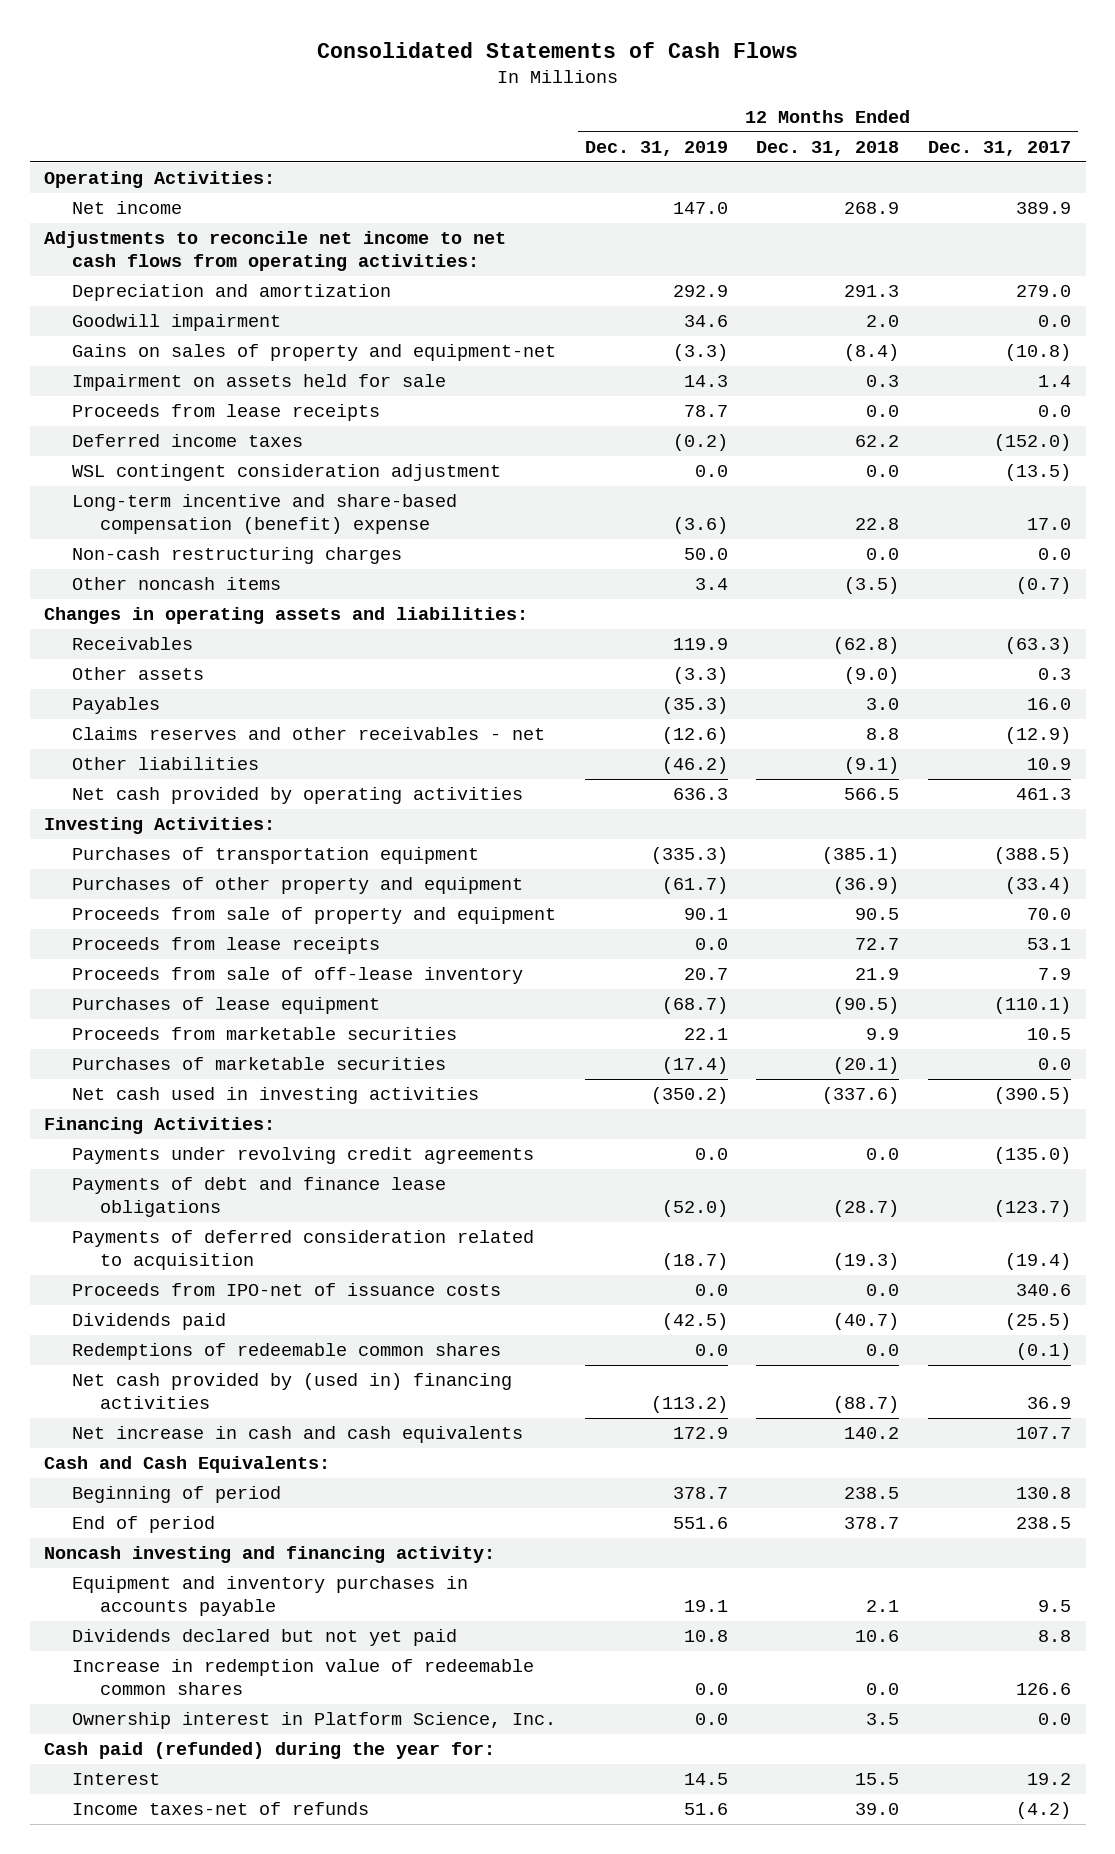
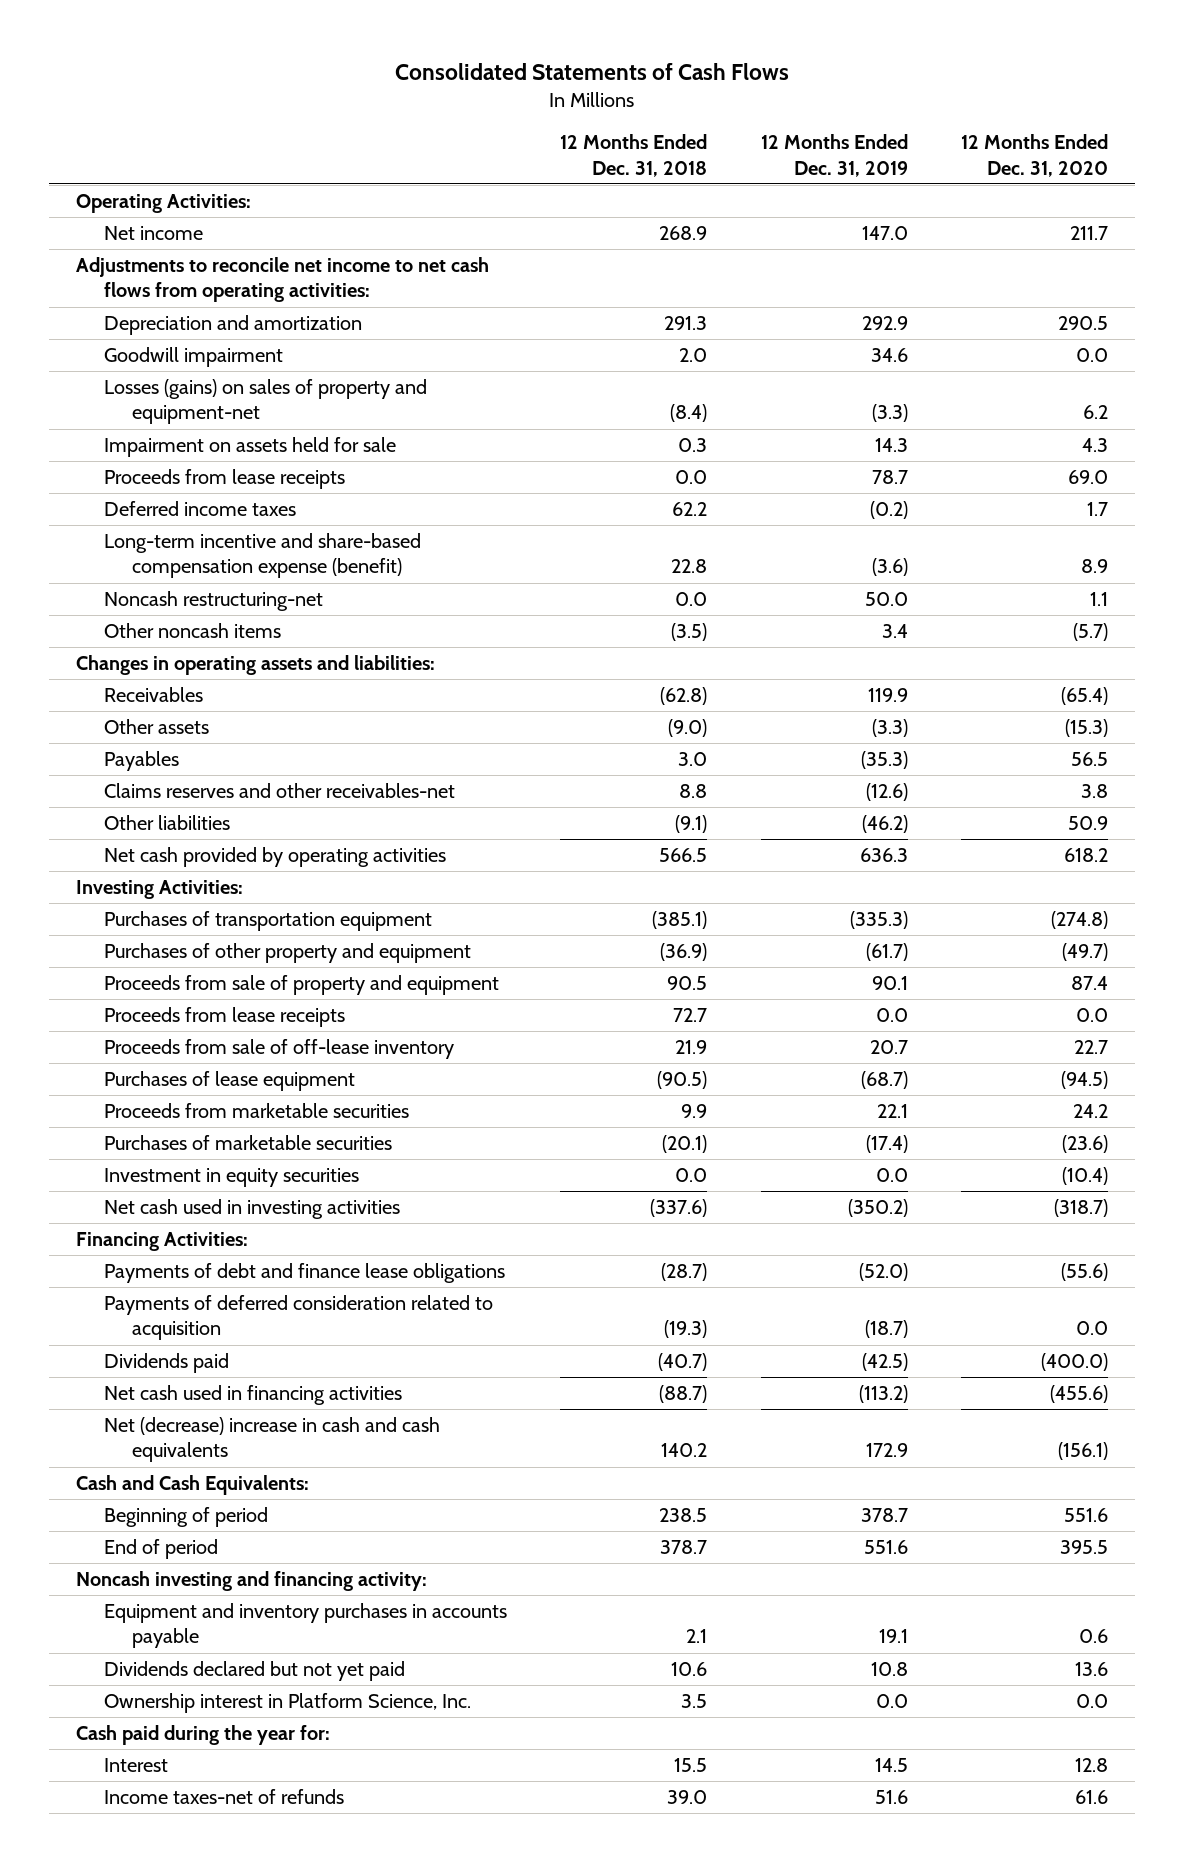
[928,141,1072,157] Dec. 31, 2017 -> none
none -> [961,134,1109,177] 12 Months Ended Dec. 31, 2020
[71,344,556,362] Gains on sales of property and equipment-net -> [103,379,427,425] Losses (gains) on sales of property and equipment-net
[71,464,501,482] WSL contingent consideration adjustment -> none
[71,494,457,534] Long-term incentive and share-based compensation (benefit) expense -> [103,533,421,579] Long-term incentive and share-based compensation expense (benefit)
[71,547,402,565] Non-cash restructuring charges -> [103,591,323,612] Noncash restructuring-net
[71,727,545,741] Claims reserves and other receivables - net -> [103,783,455,799] Claims reserves and other receivables-net
none -> [103,1168,359,1188] Investment in equity securities
[71,1147,534,1165] Payments under revolving credit agreements -> none
[71,1283,501,1297] Proceeds from IPO-net of issuance costs -> none
[71,1343,501,1361] Redemptions of redeemable common shares -> none
[71,1373,512,1409] Net cash provided by (used in) financing activities -> [103,1385,402,1406] Net cash used in financing activities
[71,1426,523,1444] Net increase in cash and cash equivalents -> [103,1417,440,1463] Net (decrease) increase in cash and cash equivalents
[71,1659,534,1695] Increase in redemption value of redeemable common shares -> none
[43,1742,495,1760] Cash paid (refunded) during the year for: -> [75,1725,330,1746] Cash paid during the year for:

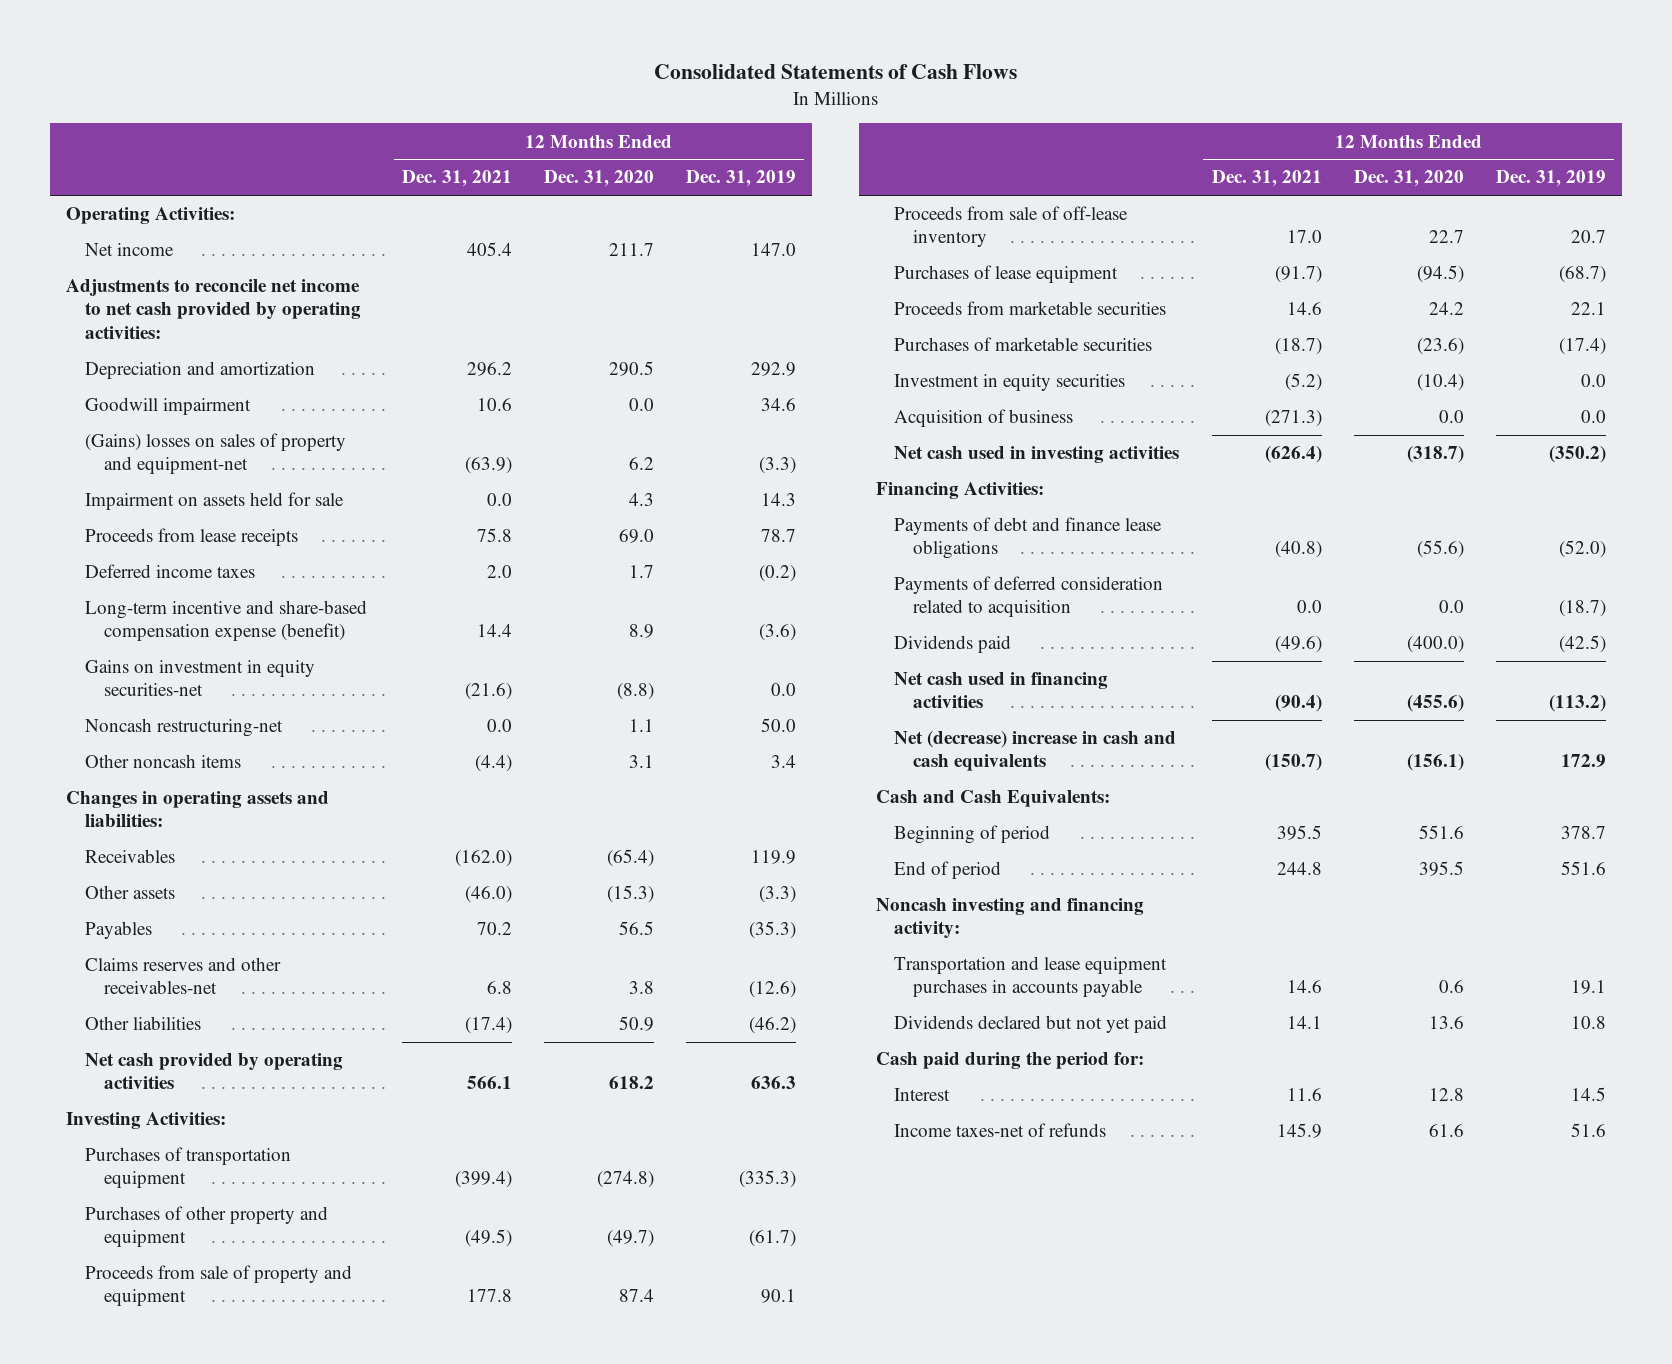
[560,134,708,177] 12 Months Ended Dec. 31, 2018 -> none
none -> [402,170,513,188] Dec. 31, 2021
[75,257,489,303] Adjustments to reconcile net income to net cash flows from operating activities: -> [66,279,361,339] Adjustments to reconcile net income to net cash provided by operating activities:
[103,379,427,425] Losses (gains) on sales of property and equipment-net -> [84,433,346,475] (Gains) losses on sales of property and equipment-net
none -> [84,660,315,697] Gains on investment in equity securities-net
[1073,623,1109,642] (5.7) -> [629,755,655,769] 3.1
[103,1007,345,1028] Proceeds from lease receipts -> none
none -> [894,409,1074,428] Acquisition of business
[103,1603,507,1649] Equipment and inventory purchases in accounts payable -> [894,956,1168,998] Transportation and lease equipment purchases in accounts payable
[103,1693,471,1714] Ownership interest in Platform Science, Inc. -> none
[75,1725,330,1746] Cash paid during the year for: -> [875,1052,1144,1070] Cash paid during the period for:

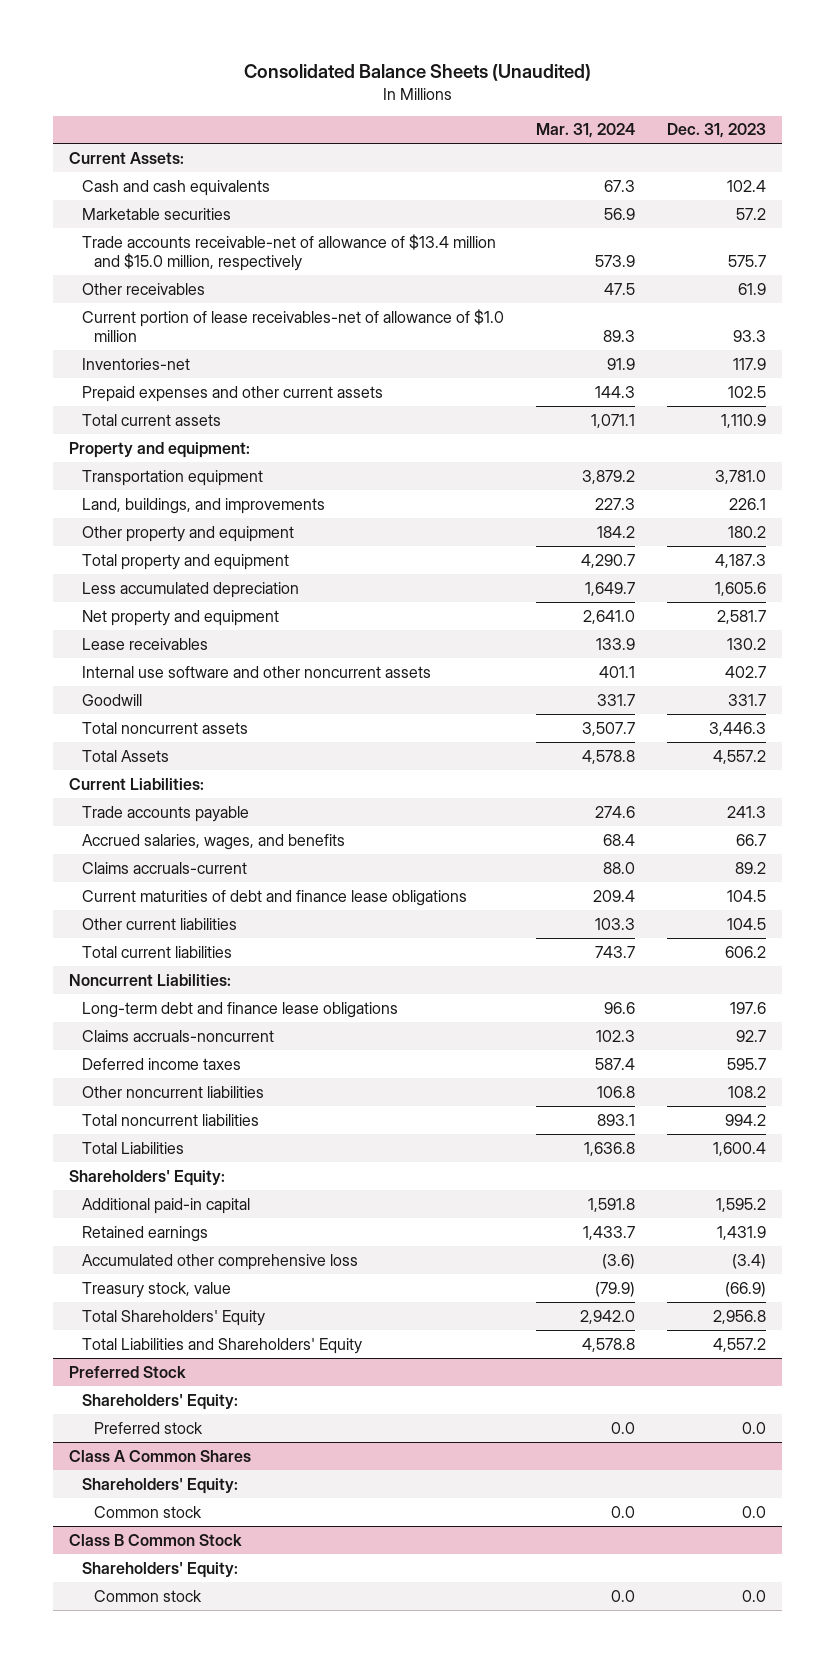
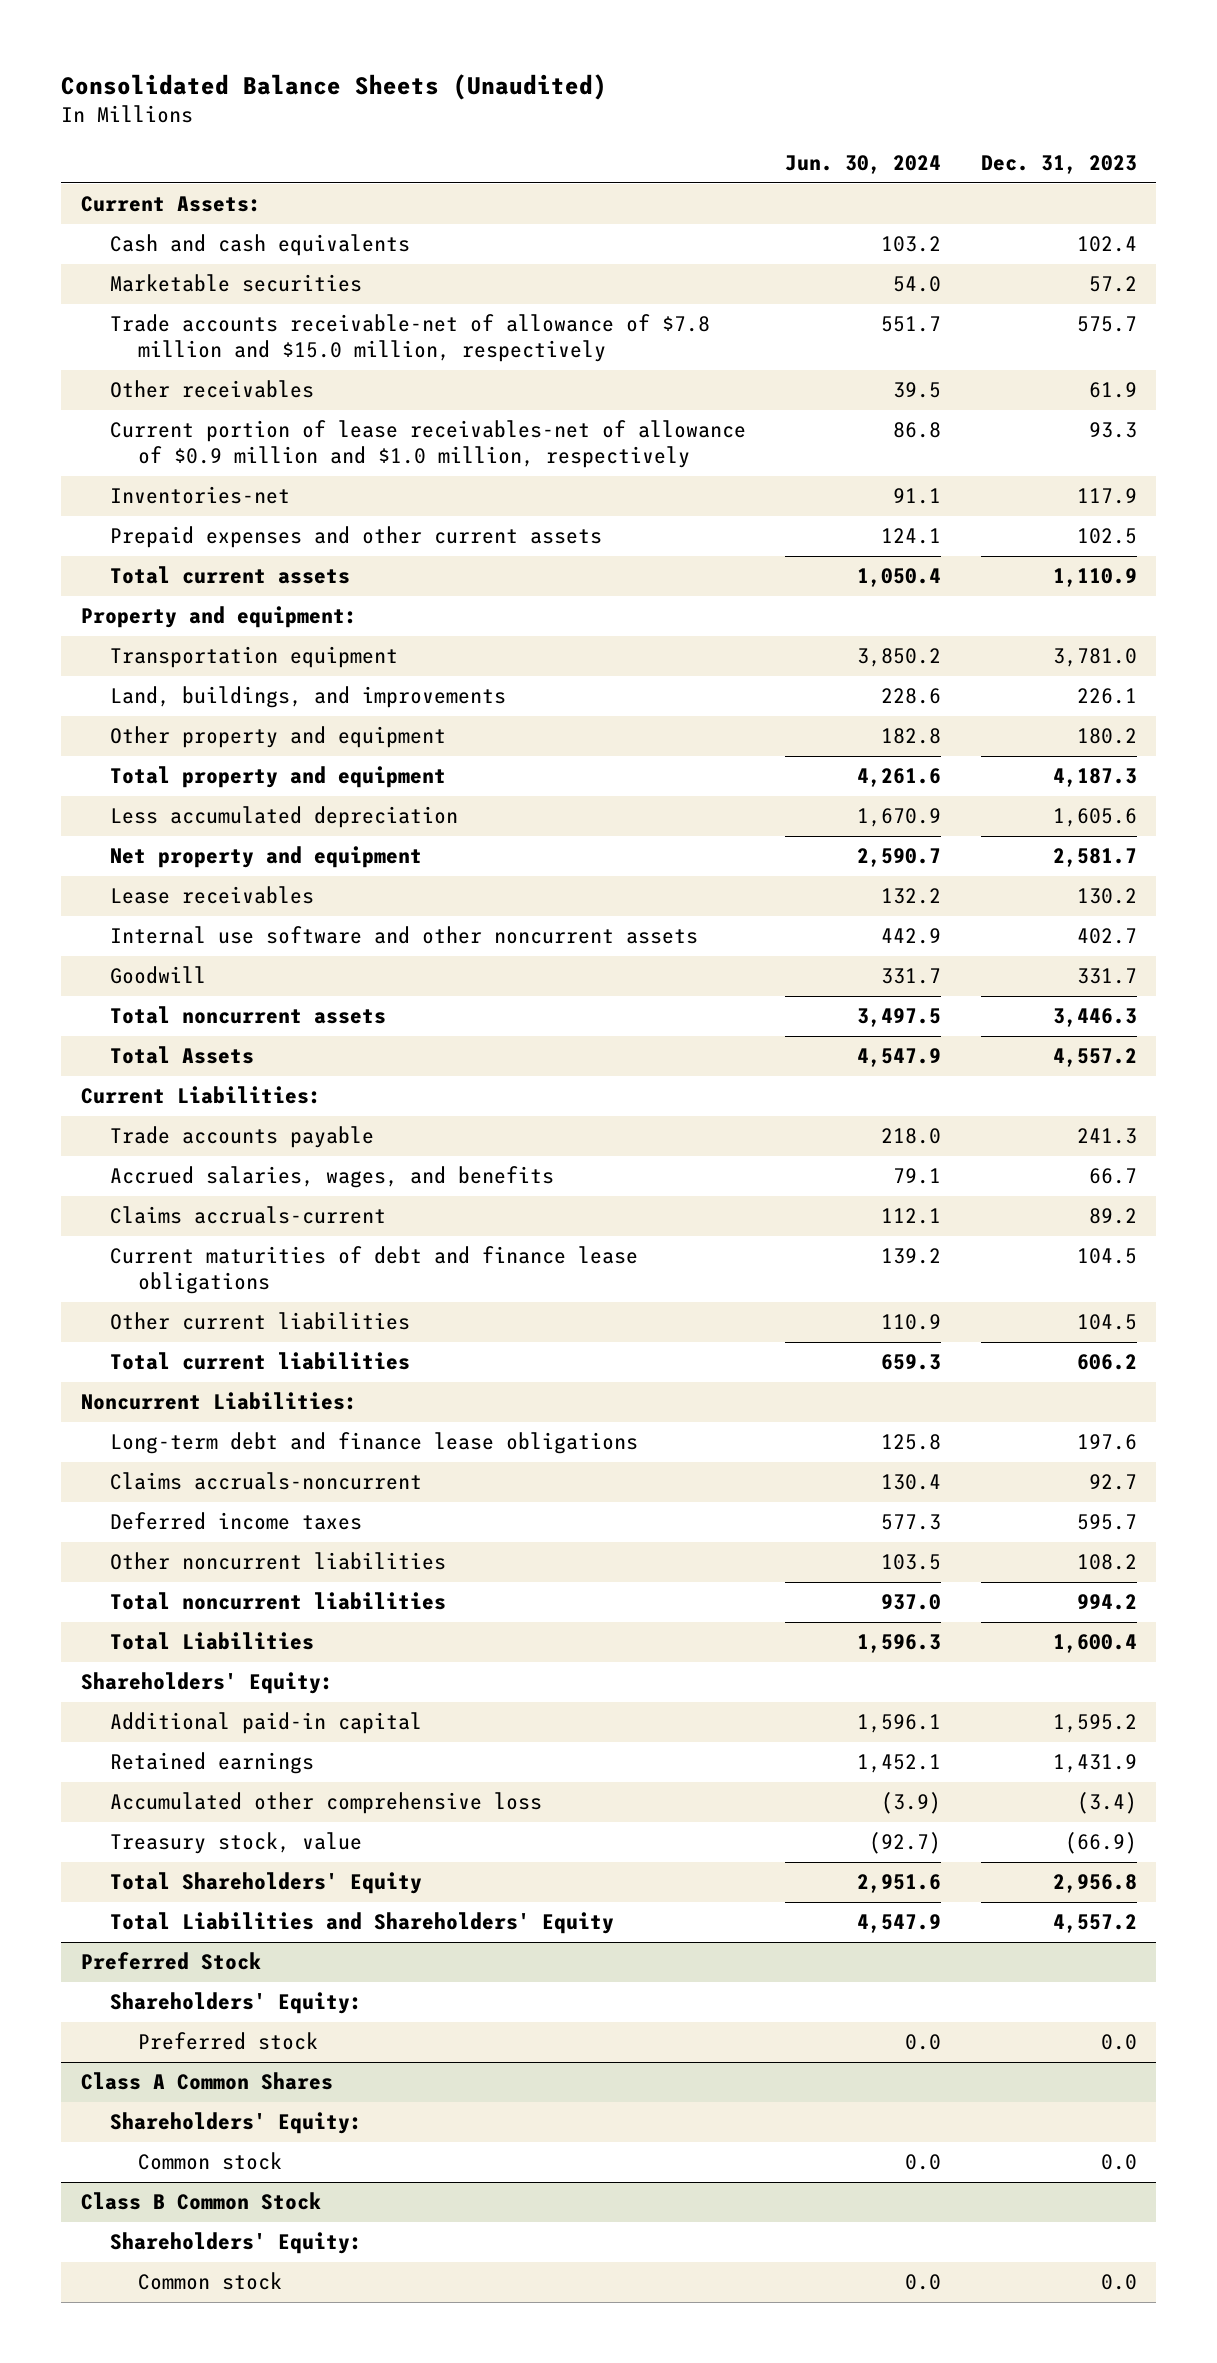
[535,123,635,139] Mar. 31, 2024 -> none
none -> [785,155,942,175] Jun. 30, 2024
[81,233,496,272] Trade accounts receivable-net of allowance of $13.4 million and $15.0 million, respectively -> [109,314,710,363] Trade accounts receivable-net of allowance of $7.8 million and $15.0 million, respectively
[81,308,504,343] Current portion of lease receivables-net of allowance of $1.0 million -> [109,420,746,469] Current portion of lease receivables-net of allowance of $0.9 million and $1.0 million, respectively

